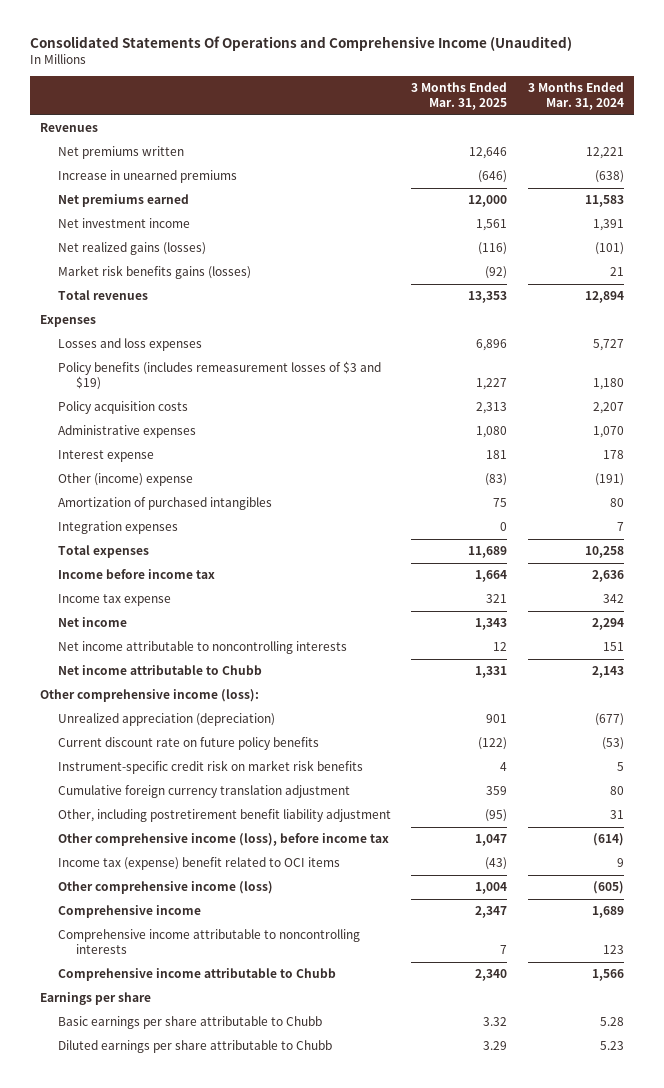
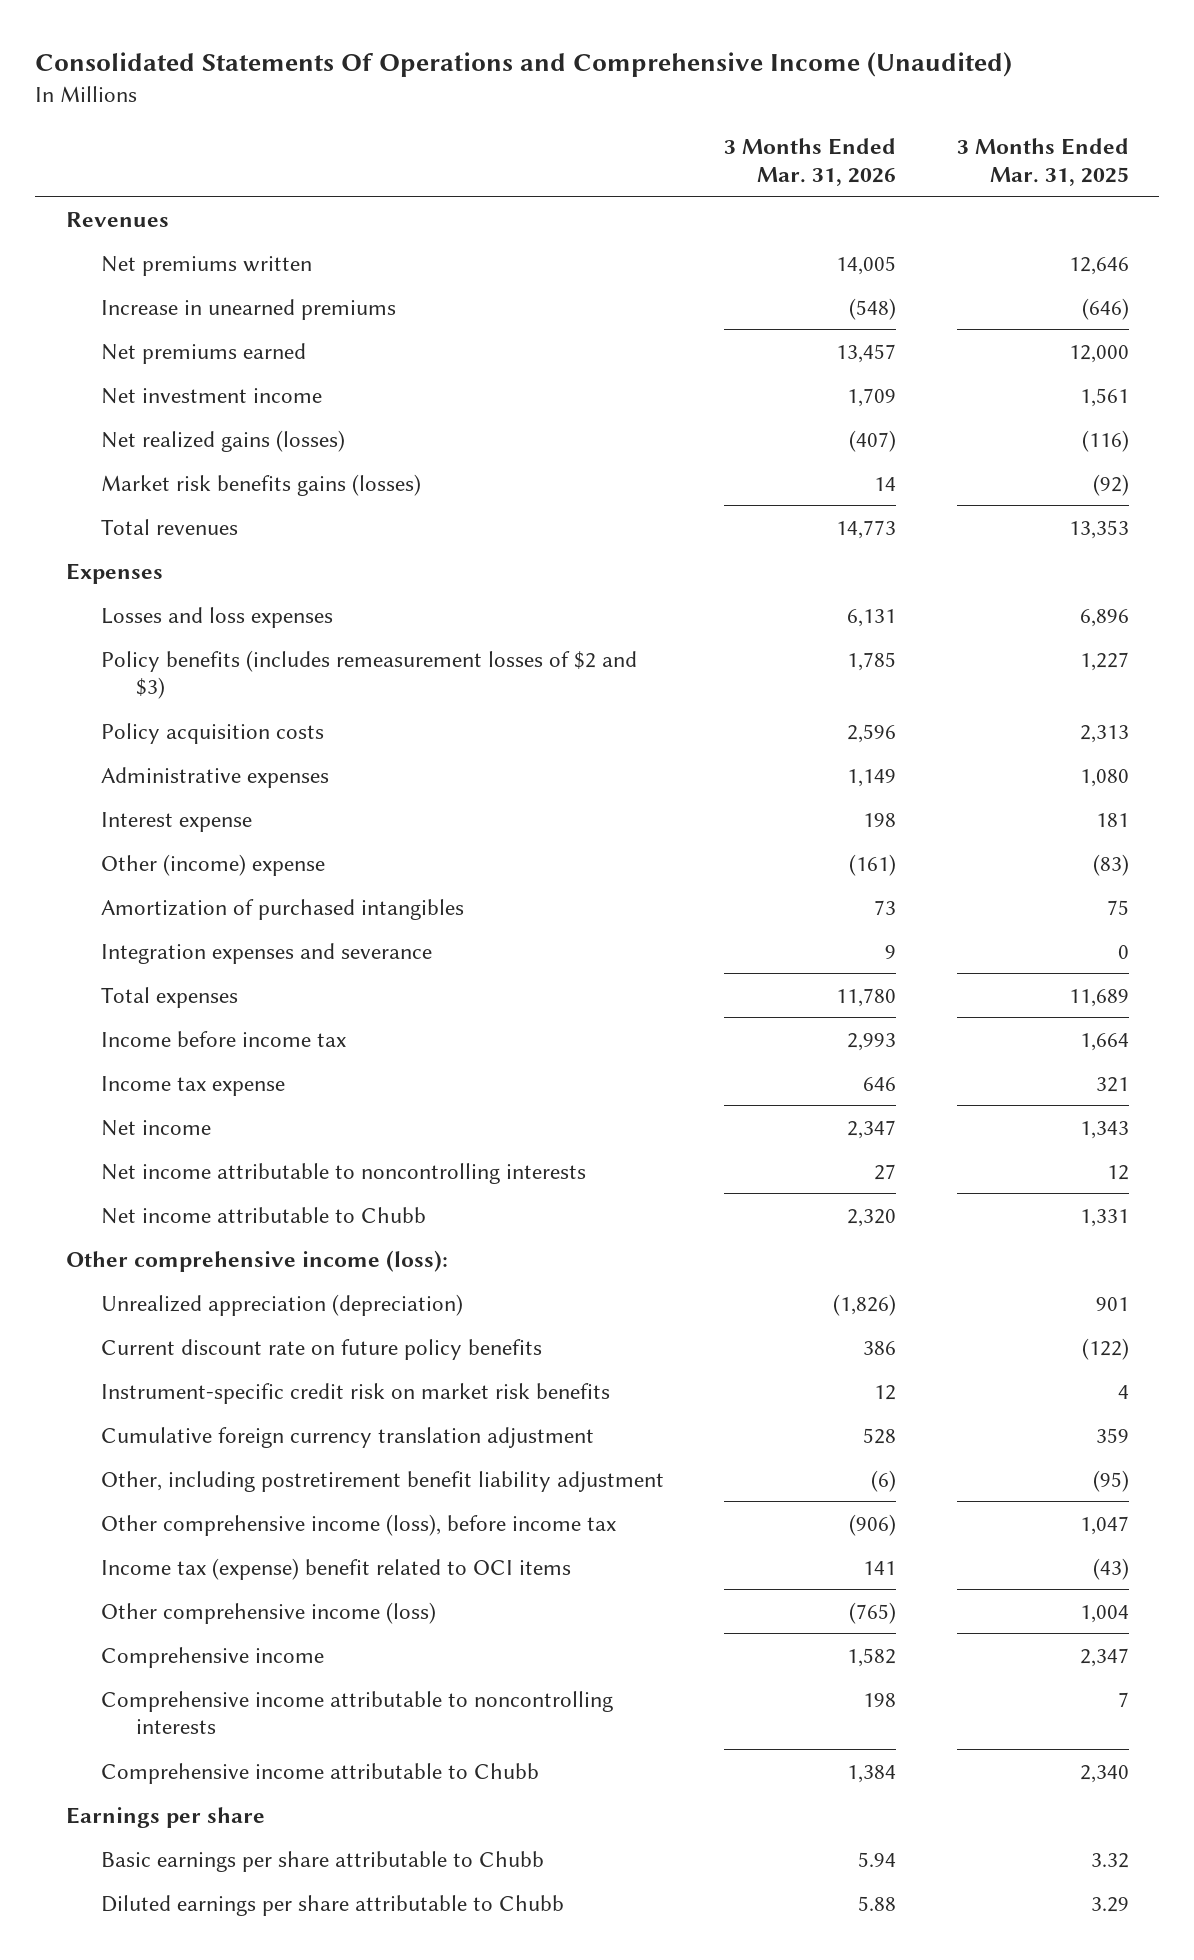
[527,81,624,111] 3 Months Ended Mar. 31, 2024 -> none
none -> [724,138,897,186] 3 Months Ended Mar. 31, 2026
[57,361,381,391] Policy benefits (includes remeasurement losses of $3 and $19) -> [100,649,637,699] Policy benefits (includes remeasurement losses of $2 and $3)
[57,521,178,535] Integration expenses -> [100,942,432,964] Integration expenses and severance

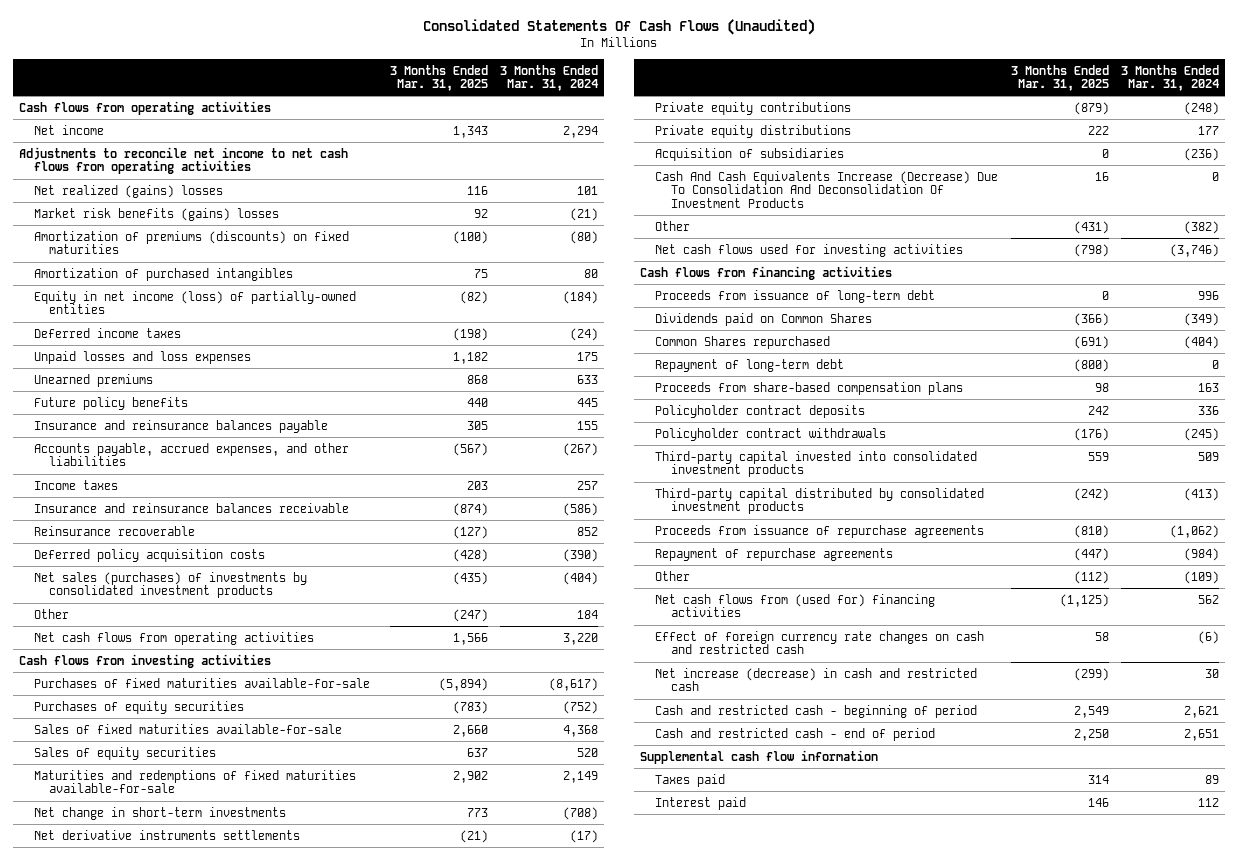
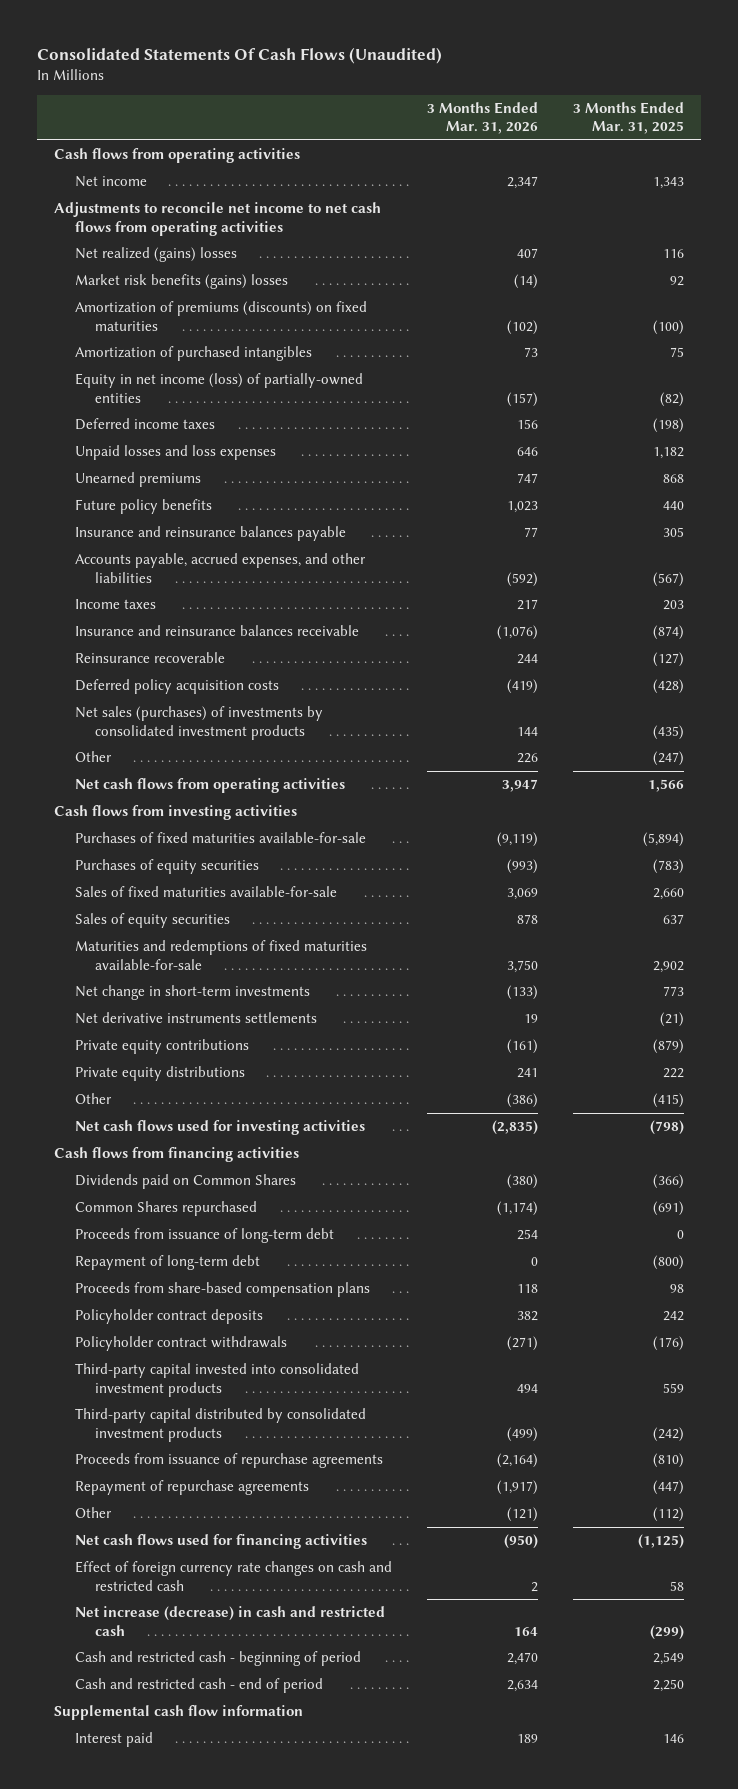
[499,64,598,92] 3 Months Ended Mar. 31, 2024 -> none
none -> [426,102,538,135] 3 Months Ended Mar. 31, 2026
[655,147,845,161] Acquisition of subsidiaries -> none
[655,170,999,208] Cash And Cash Equivalents Increase (Decrease) Due To Consolidation And Deconsolidation Of Investment Products -> none
[1073,220,1109,234] (431) -> [652,1093,684,1109] (415)
[655,289,936,303] Proceeds from issuance of long-term debt -> [74,1228,334,1244] Proceeds from issuance of long-term debt
[655,593,936,618] Net cash flows from (used for) financing activities -> [74,1534,367,1550] Net cash flows used for financing activities
[655,773,726,787] Taxes paid -> none

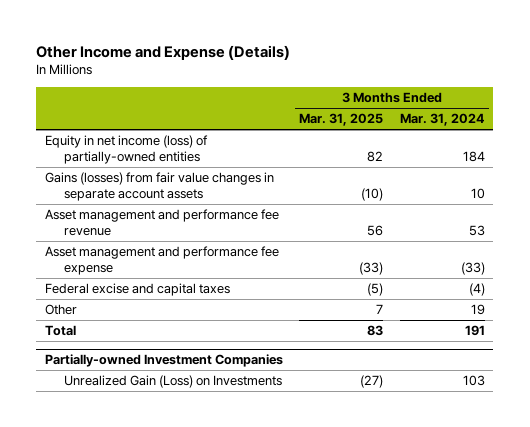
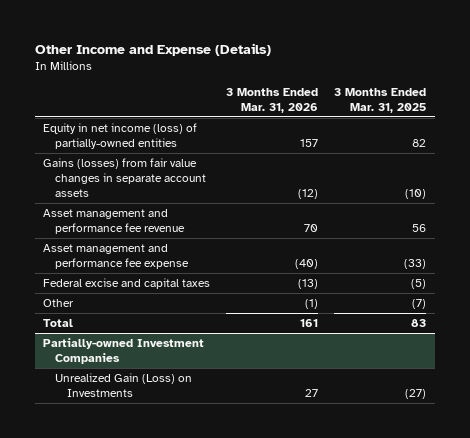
[399,113,485,127] Mar. 31, 2024 -> none
none -> [226,87,319,113] 3 Months Ended Mar. 31, 2026
[376,304,384,315] 7 -> [412,299,427,310] (7)

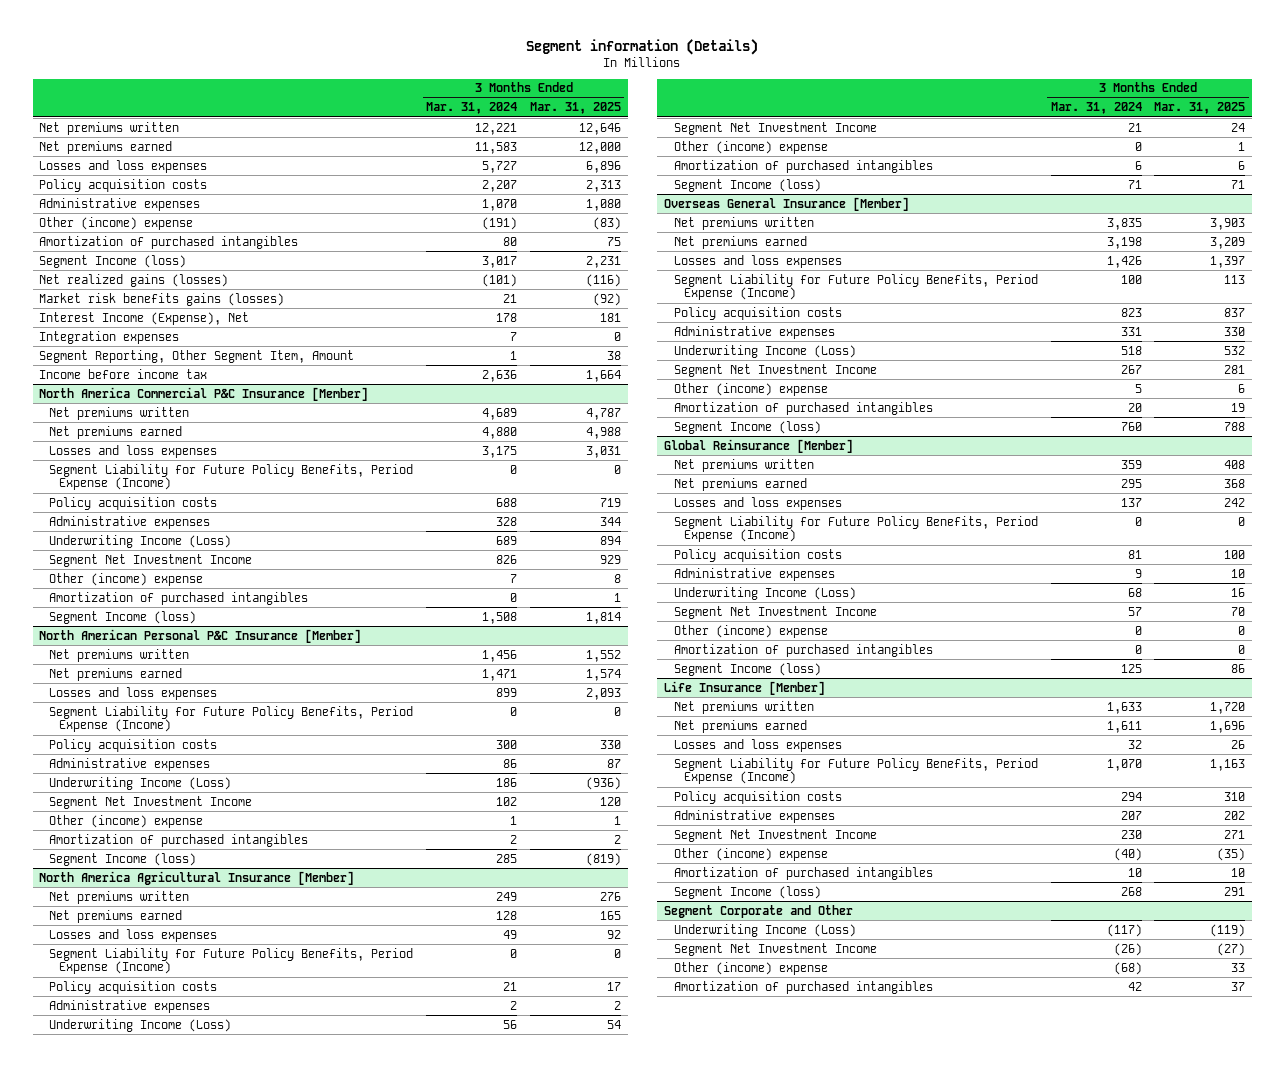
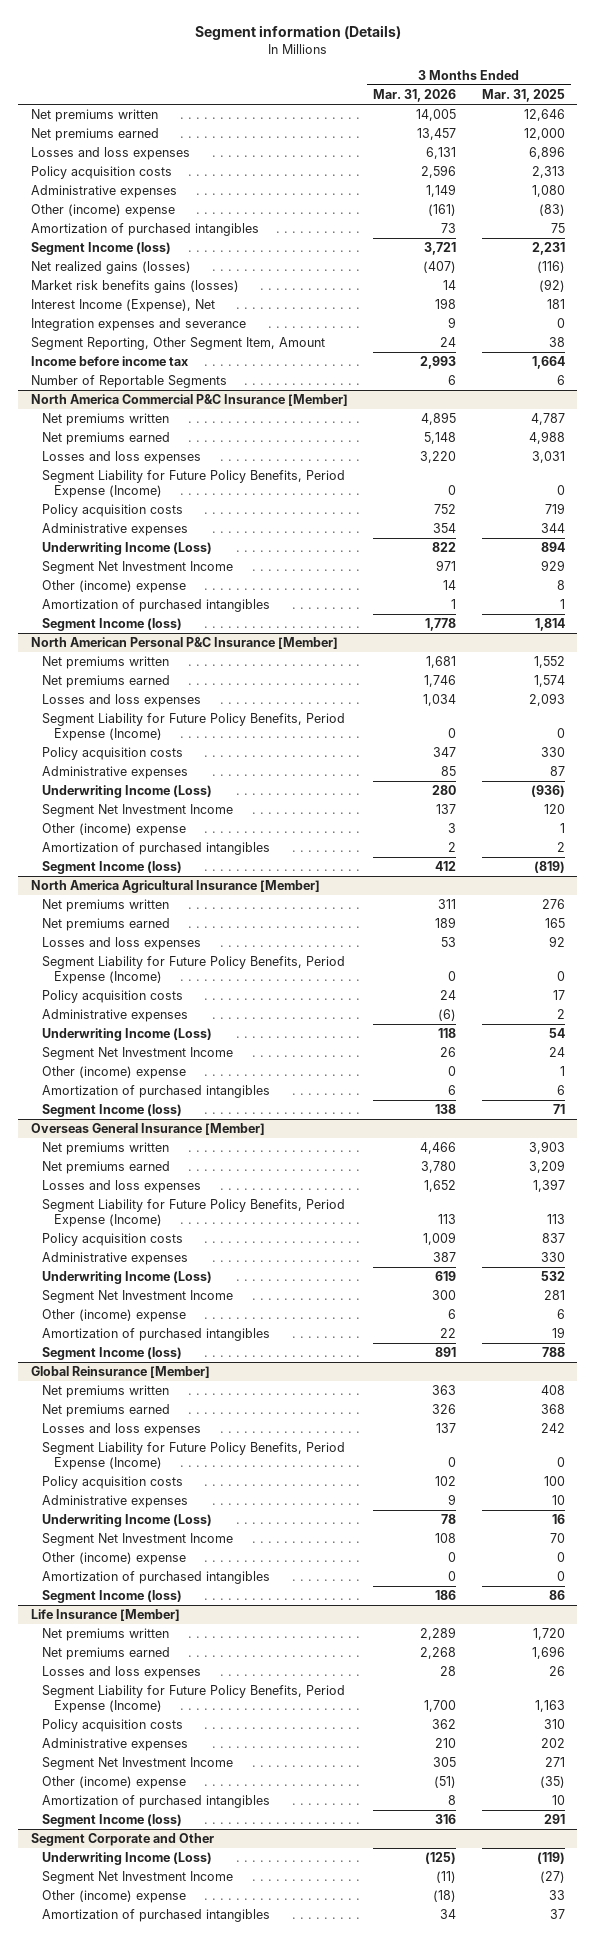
[426,102,518,115] Mar. 31, 2024 -> none
none -> [373,88,457,102] Mar. 31, 2026
[39,330,180,344] Integration expenses -> [30,318,246,332] Integration expenses and severance
none -> [30,375,227,389] Number of Reportable Segments

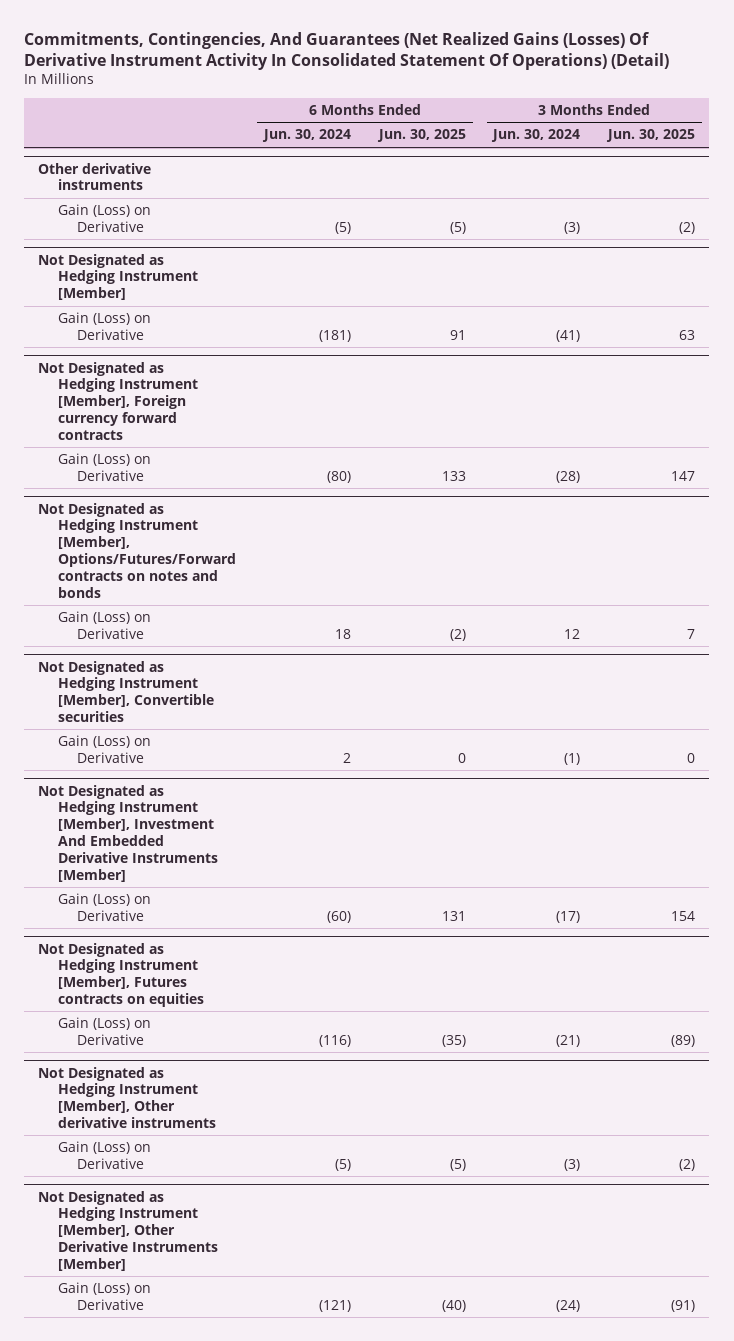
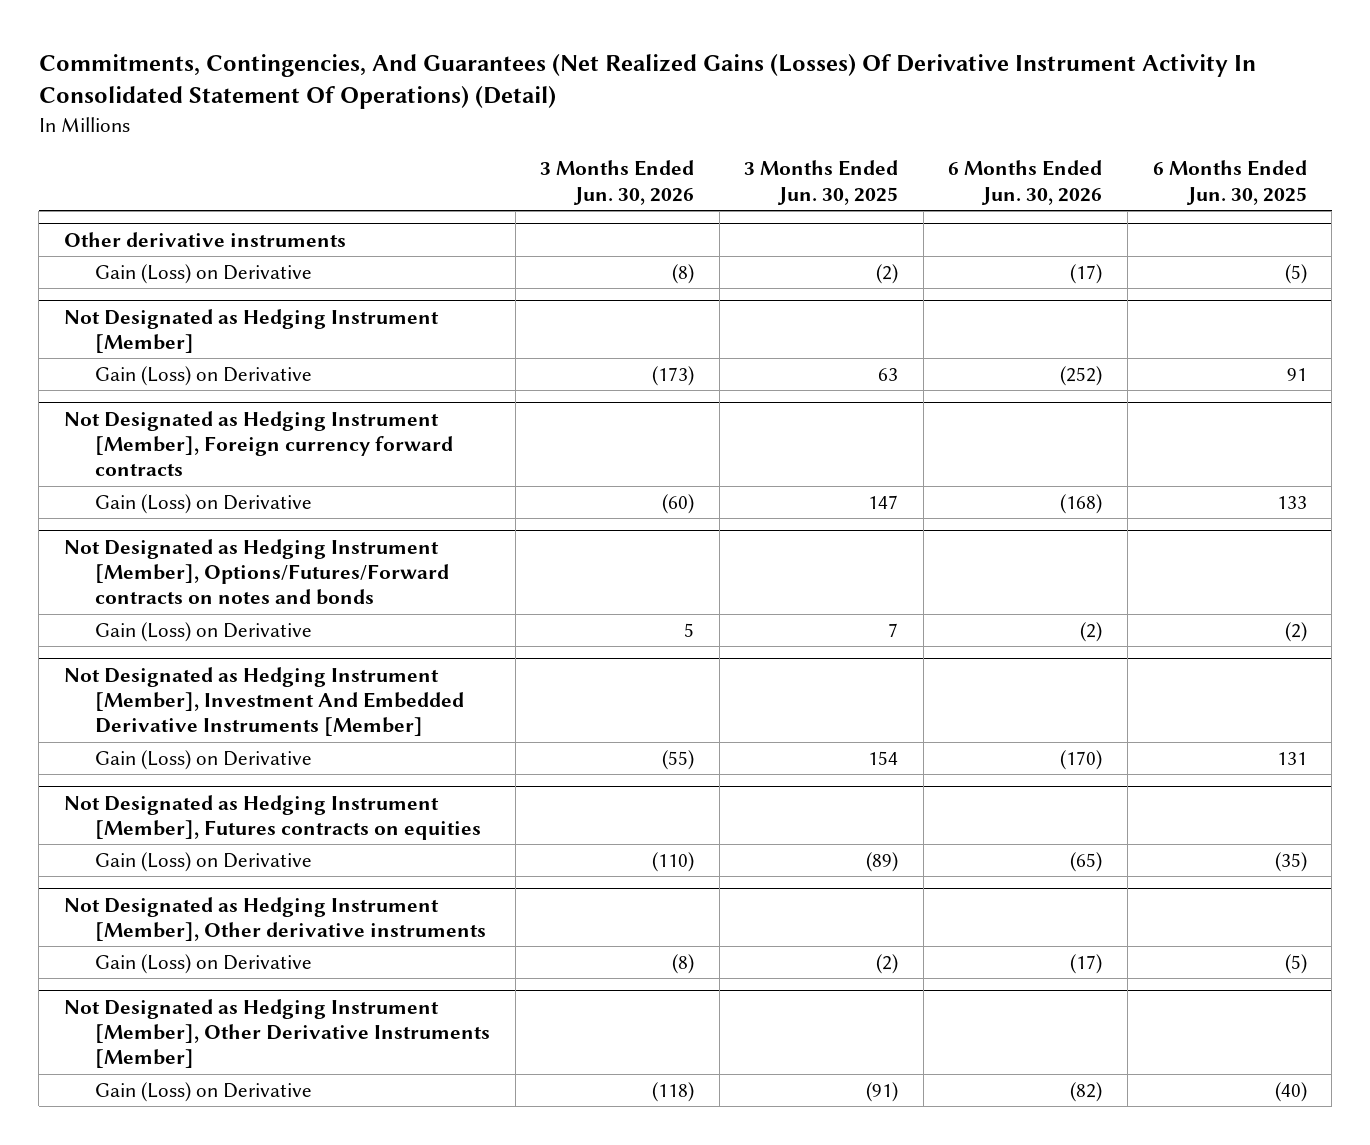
[261,129,351,143] Jun. 30, 2024 -> none
[491,129,581,143] Jun. 30, 2024 -> none
none -> [540,160,695,205] 3 Months Ended Jun. 30, 2026
none -> [948,160,1103,205] 6 Months Ended Jun. 30, 2026
[38,660,214,722] Not Designated as Hedging Instrument [Member], Convertible securities -> none
[57,735,151,763] Gain (Loss) on Derivative -> none

